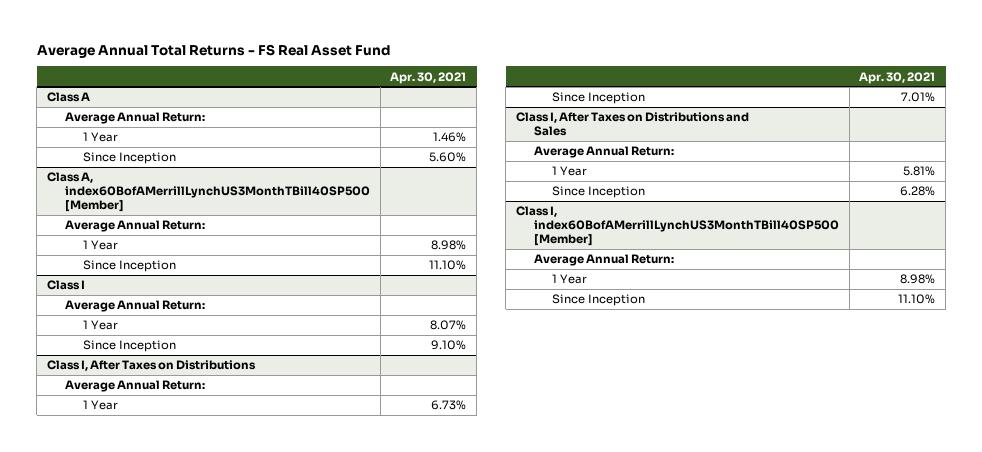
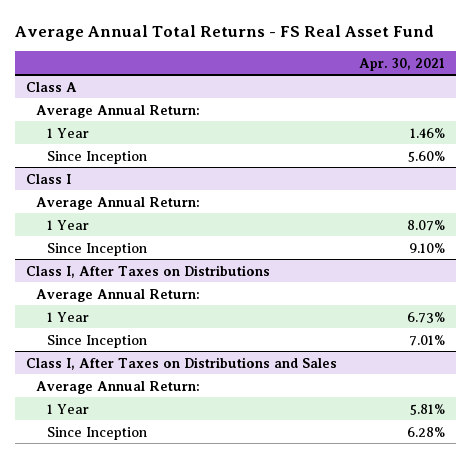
[46,172,371,213] Class A, index60BofAMerrillLynchUS3MonthTBill40SP500 [Member] -> none
[65,220,206,233] Average Annual Return: -> none
[83,240,119,251] 1 Year -> none
[83,260,177,273] Since Inception -> none
[515,206,840,247] Class I, index60BofAMerrillLynchUS3MonthTBill40SP500 [Member] -> none
[534,254,675,267] Average Annual Return: -> none
[552,274,588,285] 1 Year -> none
[552,294,646,307] Since Inception -> none

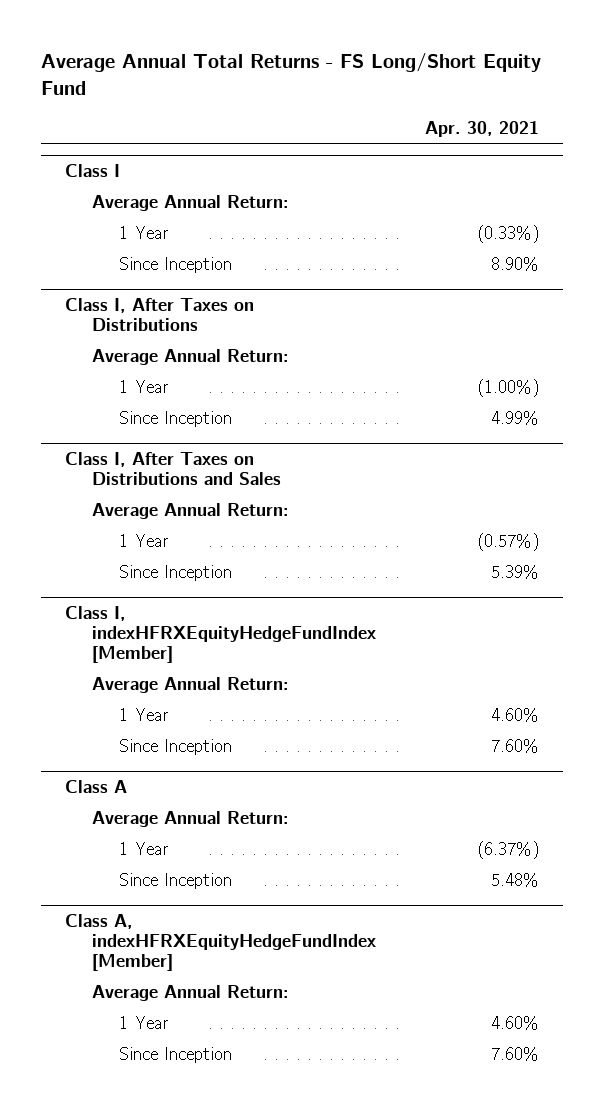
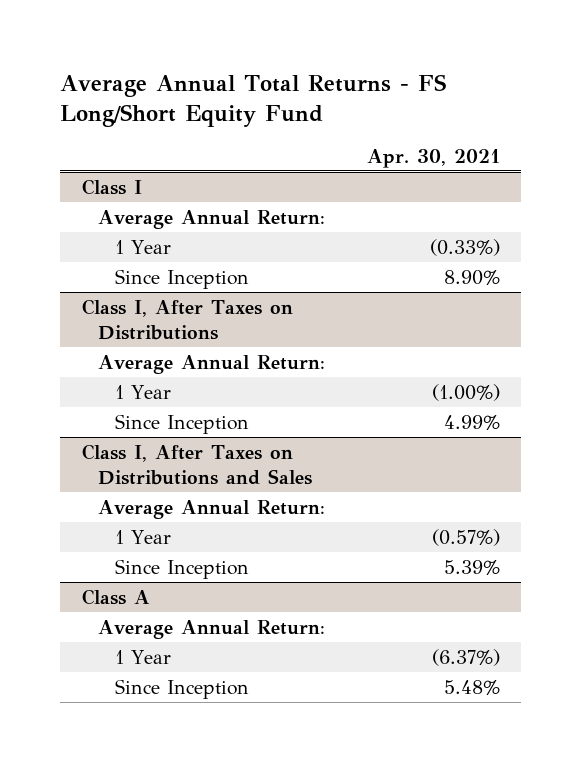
[65,605,377,663] Class I, indexHFRXEquityHedgeFundIndex [Member] -> none
[92,676,290,693] Average Annual Return: -> none
[119,707,170,721] 1 Year -> none
[119,738,233,755] Since Inception -> none
[65,913,377,971] Class A, indexHFRXEquityHedgeFundIndex [Member] -> none
[92,984,290,1001] Average Annual Return: -> none
[119,1015,170,1029] 1 Year -> none
[119,1046,233,1063] Since Inception -> none

